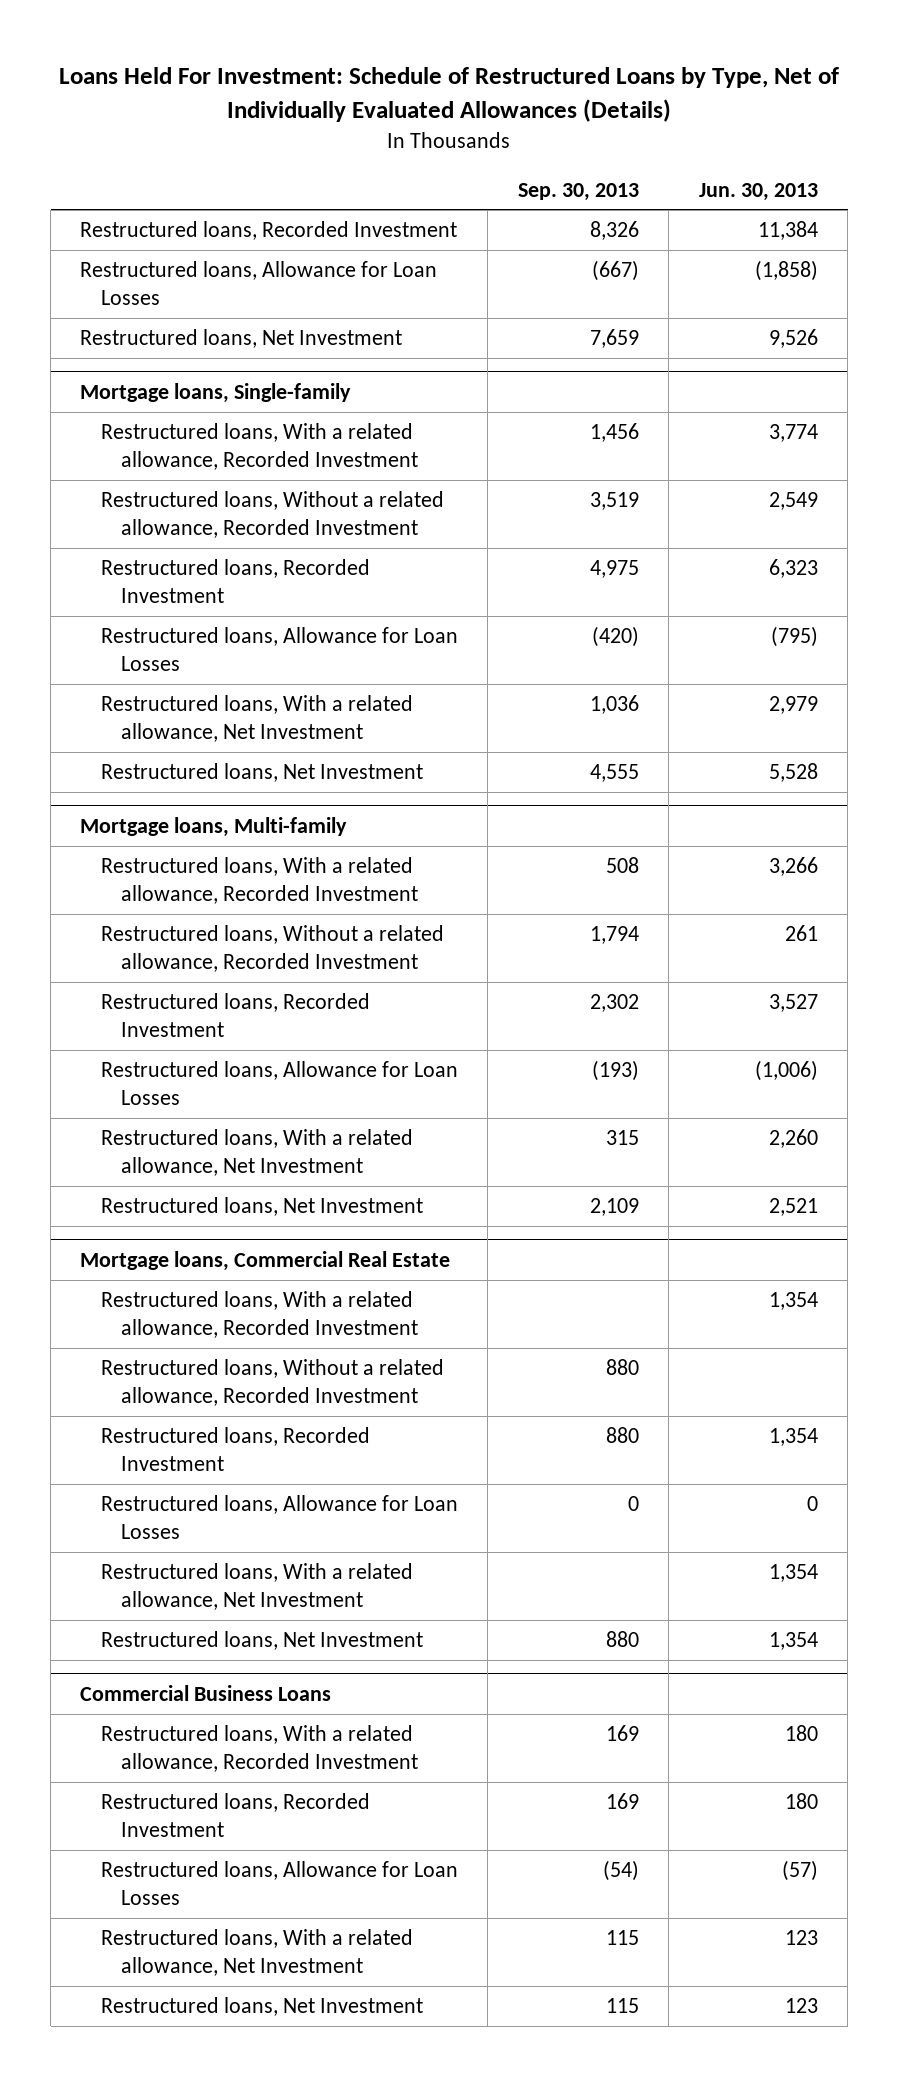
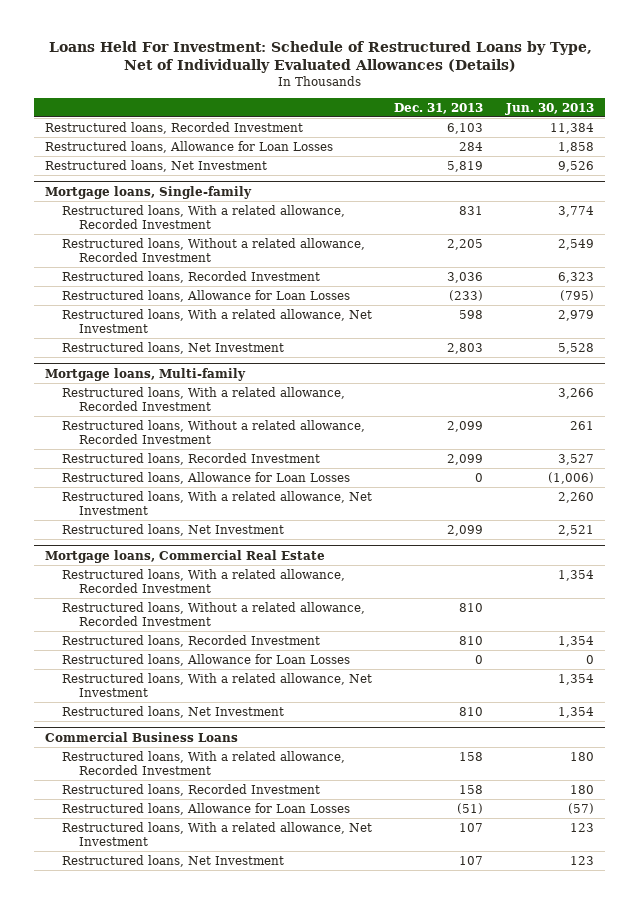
[517,182,639,201] Sep. 30, 2013 -> none
none -> [394,102,484,114] Dec. 31, 2013
[754,260,818,282] (1,858) -> [557,141,594,153] 1,858

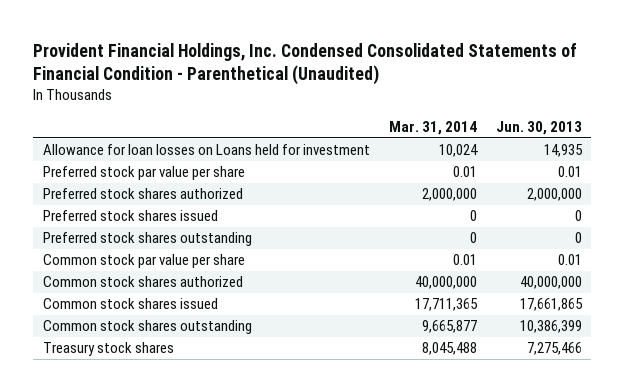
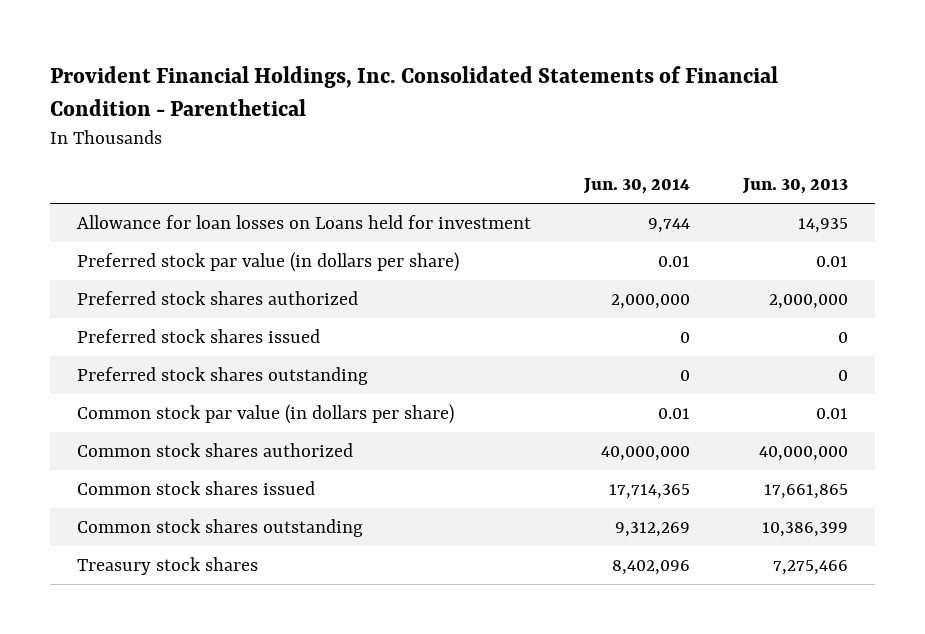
[33,42,578,86] Provident Financial Holdings, Inc. Condensed Consolidated Statements of Financial Condition - Parenthetical (Unaudited) -> [50,65,779,116] Provident Financial Holdings, Inc. Consolidated Statements of Financial Condition - Parenthetical
[388,120,477,135] Mar. 31, 2014 -> none
none -> [583,178,691,195] Jun. 30, 2014
[42,166,245,181] Preferred stock par value per share -> [76,251,459,272] Preferred stock par value (in dollars per share)
[42,254,245,269] Common stock par value per share -> [76,403,454,424] Common stock par value (in dollars per share)

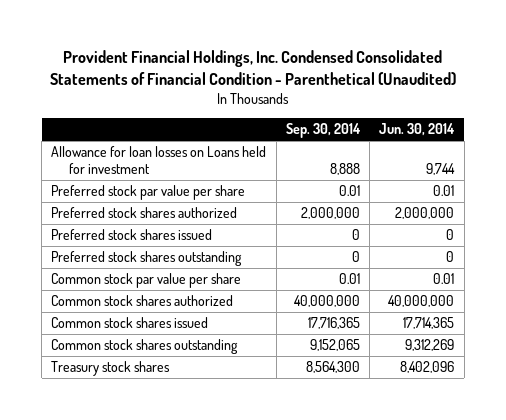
[50,65,779,116] Provident Financial Holdings, Inc. Consolidated Statements of Financial Condition - Parenthetical -> [49,50,456,86] Provident Financial Holdings, Inc. Condensed Consolidated Statements of Financial Condition - Parenthetical (Unaudited)
[742,178,849,195] Jun. 30, 2013 -> none
none -> [285,123,361,139] Sep. 30, 2014
[76,251,459,272] Preferred stock par value (in dollars per share) -> [51,185,246,201] Preferred stock par value per share
[76,403,454,424] Common stock par value (in dollars per share) -> [51,273,242,289] Common stock par value per share

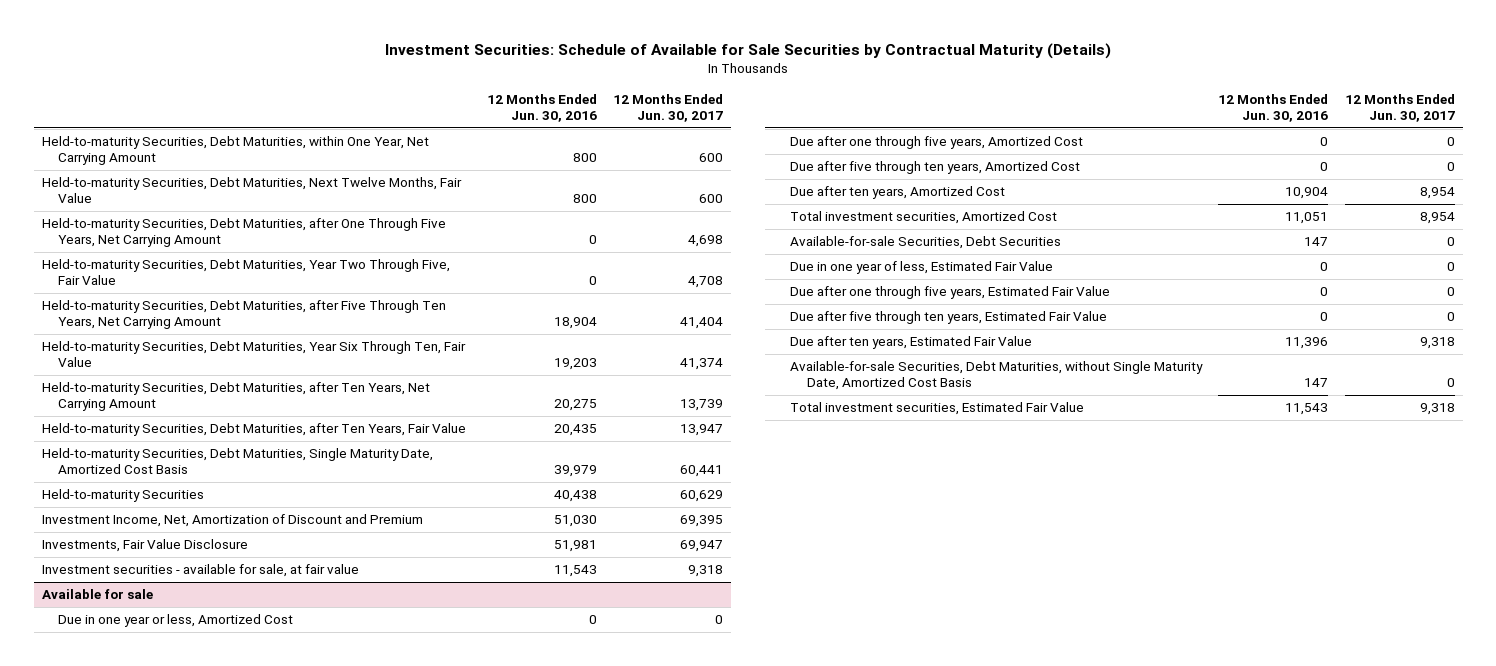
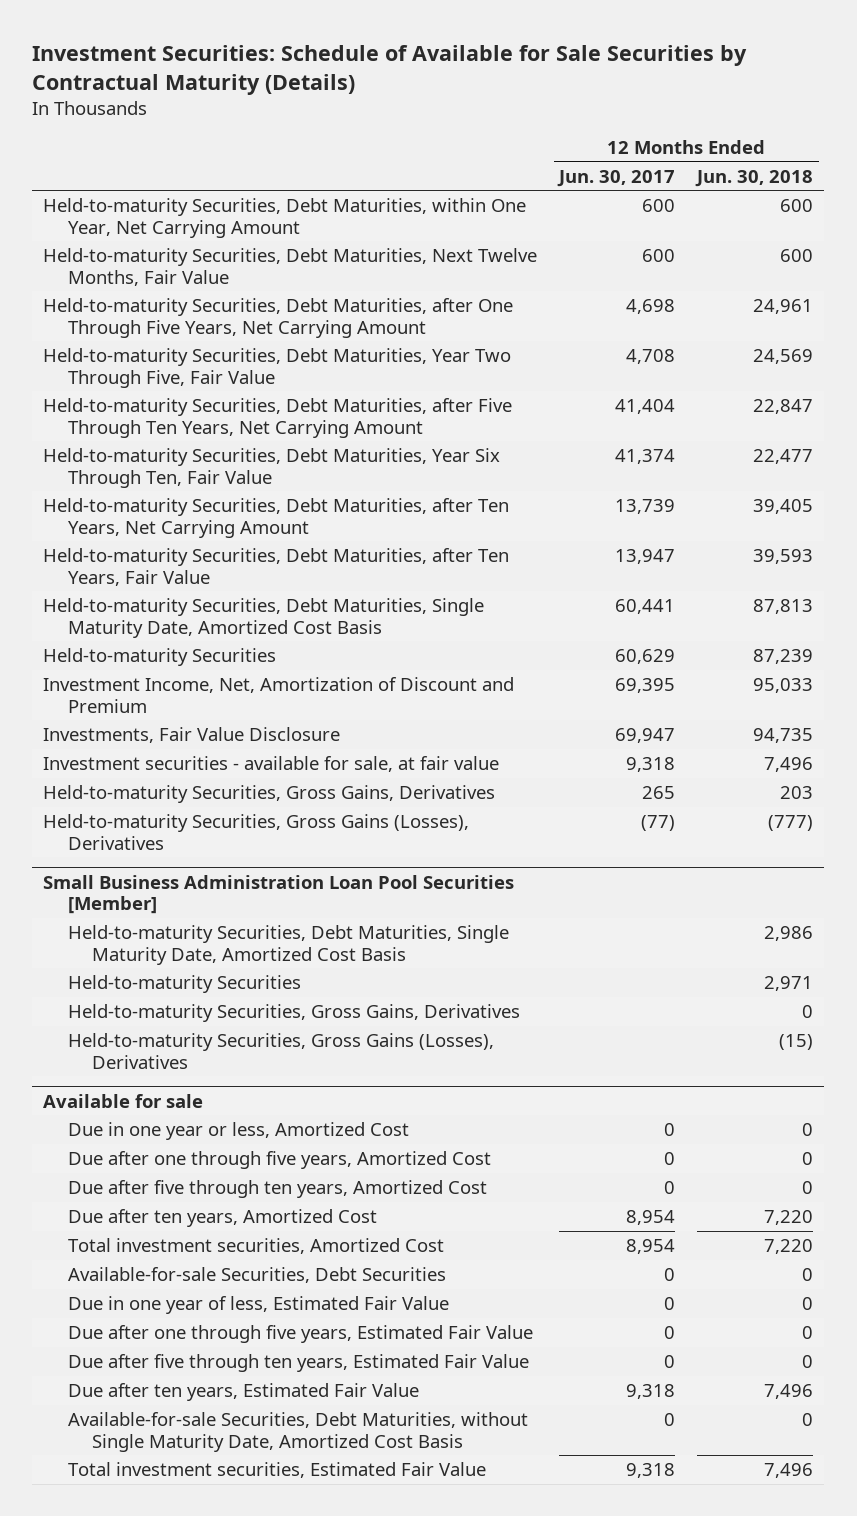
[486,93,597,122] 12 Months Ended Jun. 30, 2016 -> none
none -> [695,169,814,187] Jun. 30, 2018
none -> [43,784,496,803] Held-to-maturity Securities, Gross Gains, Derivatives
none -> [43,813,470,850] Held-to-maturity Securities, Gross Gains (Losses), Derivatives
none -> [43,874,515,915] Small Business Administration Loan Pool Securities [Member]
none -> [67,924,509,965] Held-to-maturity Securities, Debt Maturities, Single Maturity Date, Amortized Cost Basis
none -> [67,974,301,993] Held-to-maturity Securities
none -> [67,1003,520,1022] Held-to-maturity Securities, Gross Gains, Derivatives
none -> [67,1032,494,1069] Held-to-maturity Securities, Gross Gains (Losses), Derivatives

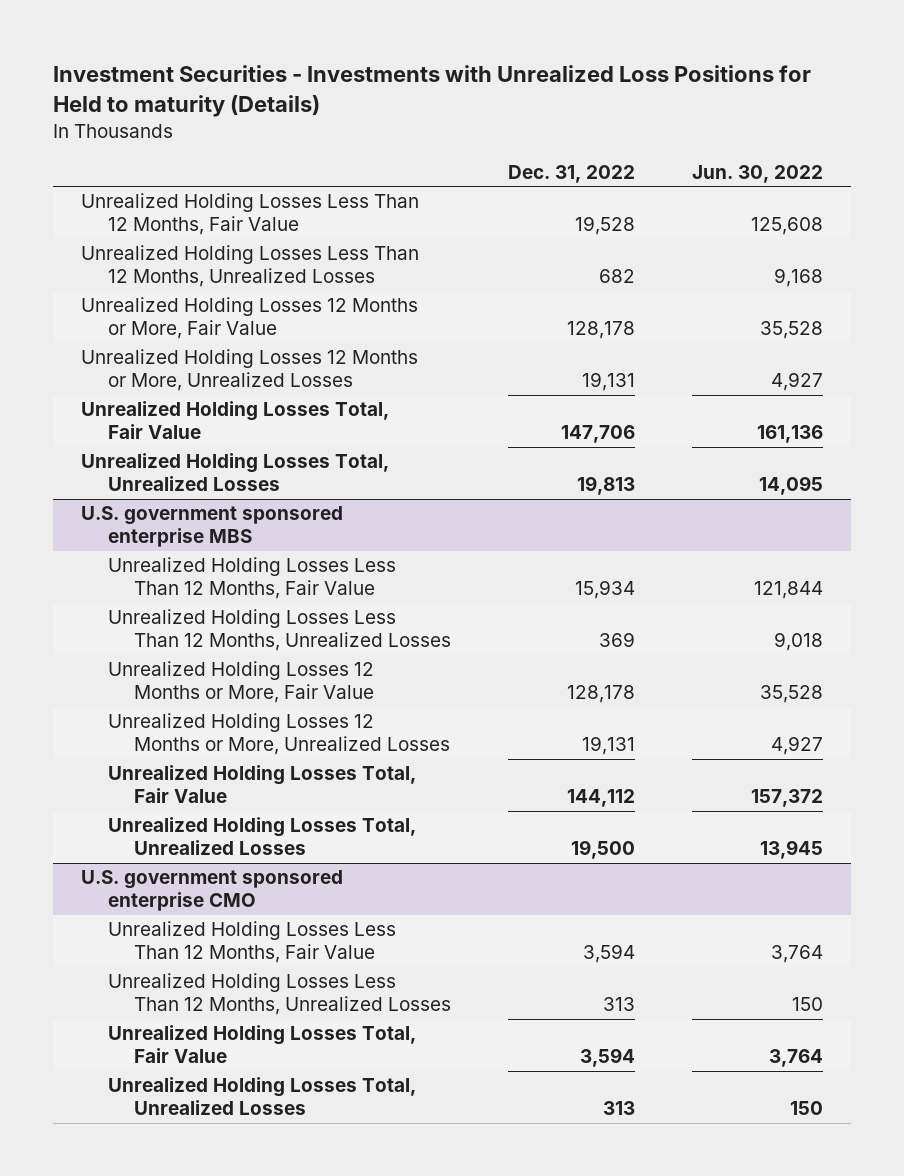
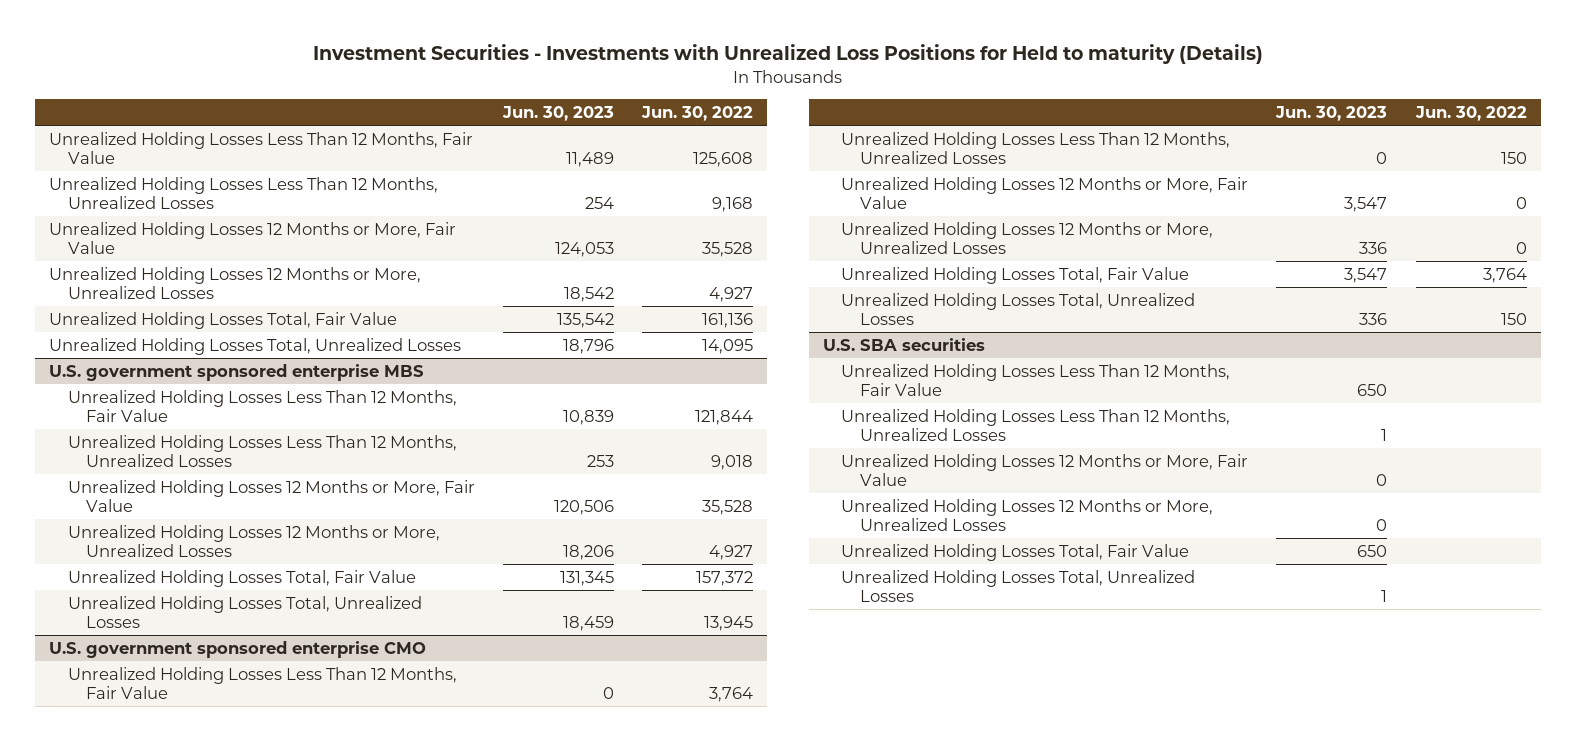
[508,164,636,183] Dec. 31, 2022 -> none
none -> [501,106,614,122] Jun. 30, 2023
none -> [841,176,1249,209] Unrealized Holding Losses 12 Months or More, Fair Value
none -> [841,221,1214,254] Unrealized Holding Losses 12 Months or More, Unrealized Losses
none -> [822,337,985,351] U.S. SBA securities
none -> [841,363,1231,396] Unrealized Holding Losses Less Than 12 Months, Fair Value
none -> [841,408,1231,441] Unrealized Holding Losses Less Than 12 Months, Unrealized Losses
none -> [841,453,1249,486] Unrealized Holding Losses 12 Months or More, Fair Value
none -> [841,498,1214,531] Unrealized Holding Losses 12 Months or More, Unrealized Losses
none -> [841,543,1190,561] Unrealized Holding Losses Total, Fair Value
none -> [841,569,1196,602] Unrealized Holding Losses Total, Unrealized Losses

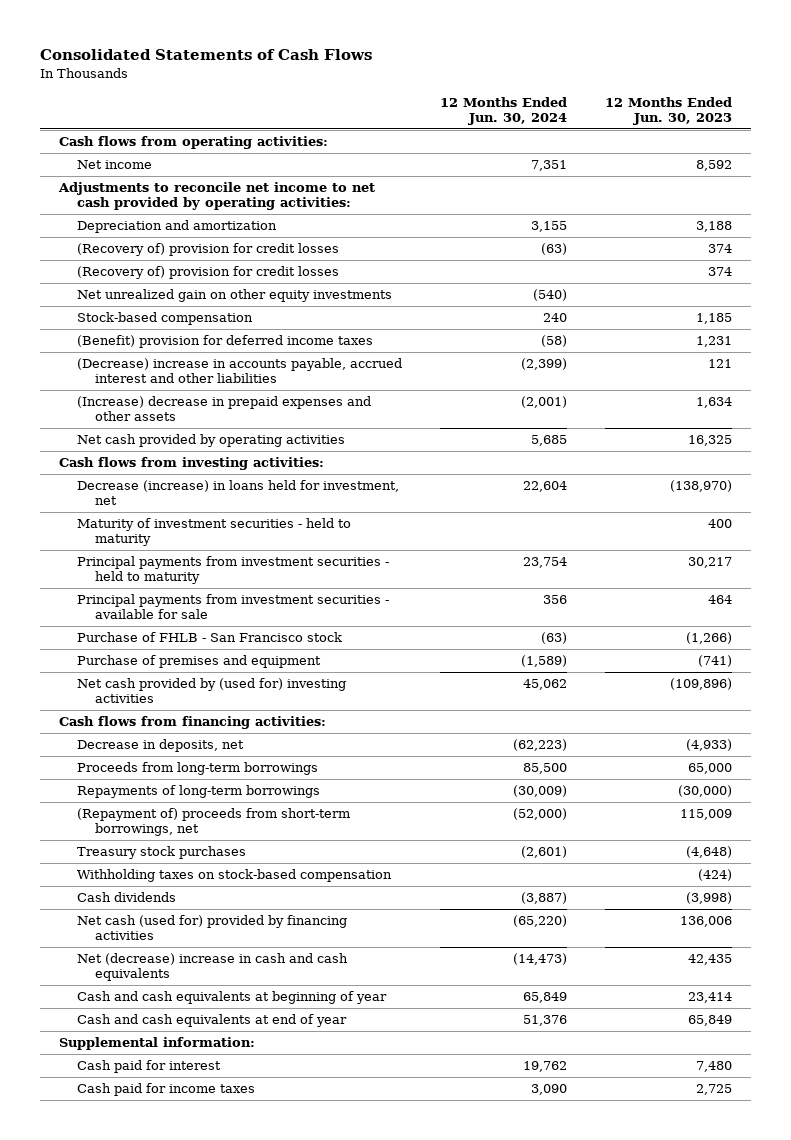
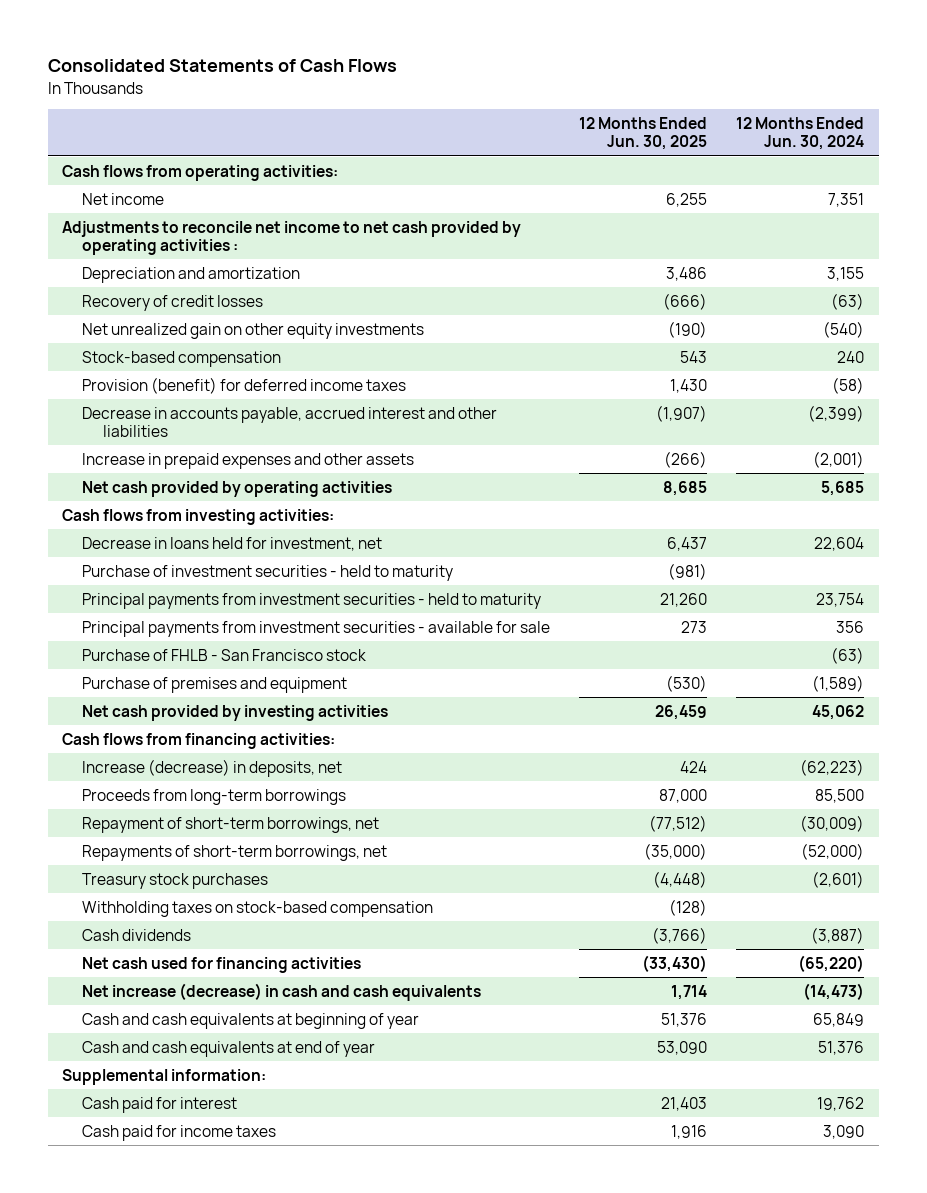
[605,96,733,125] 12 Months Ended Jun. 30, 2023 -> none
none -> [579,117,708,151] 12 Months Ended Jun. 30, 2025
[58,182,376,211] Adjustments to reconcile net income to net cash provided by operating activities: -> [62,220,522,255] Adjustments to reconcile net income to net cash provided by operating activities :
[77,266,340,280] (Recovery of) provision for credit losses -> none
[77,243,340,257] (Recovery of) provision for credit losses -> [82,294,264,311] Recovery of credit losses
[77,335,374,349] (Benefit) provision for deferred income taxes -> [82,376,407,394] Provision (benefit) for deferred income taxes
[77,358,403,384] (Decrease) increase in accounts payable, accrued interest and other liabilities -> [82,406,498,437] Decrease in accounts payable, accrued interest and other liabilities
[77,396,372,422] (Increase) decrease in prepaid expenses and other assets -> [82,452,415,469] Increase in prepaid expenses and other assets
[77,480,400,506] Decrease (increase) in loans held for investment, net -> [82,536,383,551] Decrease in loans held for investment, net
[77,518,352,547] Maturity of investment securities - held to maturity -> [82,564,454,581] Purchase of investment securities - held to maturity
[77,678,347,704] Net cash provided by (used for) investing activities -> [82,704,389,721] Net cash provided by investing activities
[77,739,245,753] Decrease in deposits, net -> [82,758,343,777] Increase (decrease) in deposits, net
[77,785,321,799] Repayments of long-term borrowings -> [82,816,380,833] Repayment of short-term borrowings, net
[77,808,351,837] (Repayment of) proceeds from short-term borrowings, net -> [82,844,388,861] Repayments of short-term borrowings, net
[77,915,348,941] Net cash (used for) provided by financing activities -> [82,956,362,973] Net cash used for financing activities
[77,953,349,982] Net (decrease) increase in cash and cash equivalents -> [82,982,482,1001] Net increase (decrease) in cash and cash equivalents

